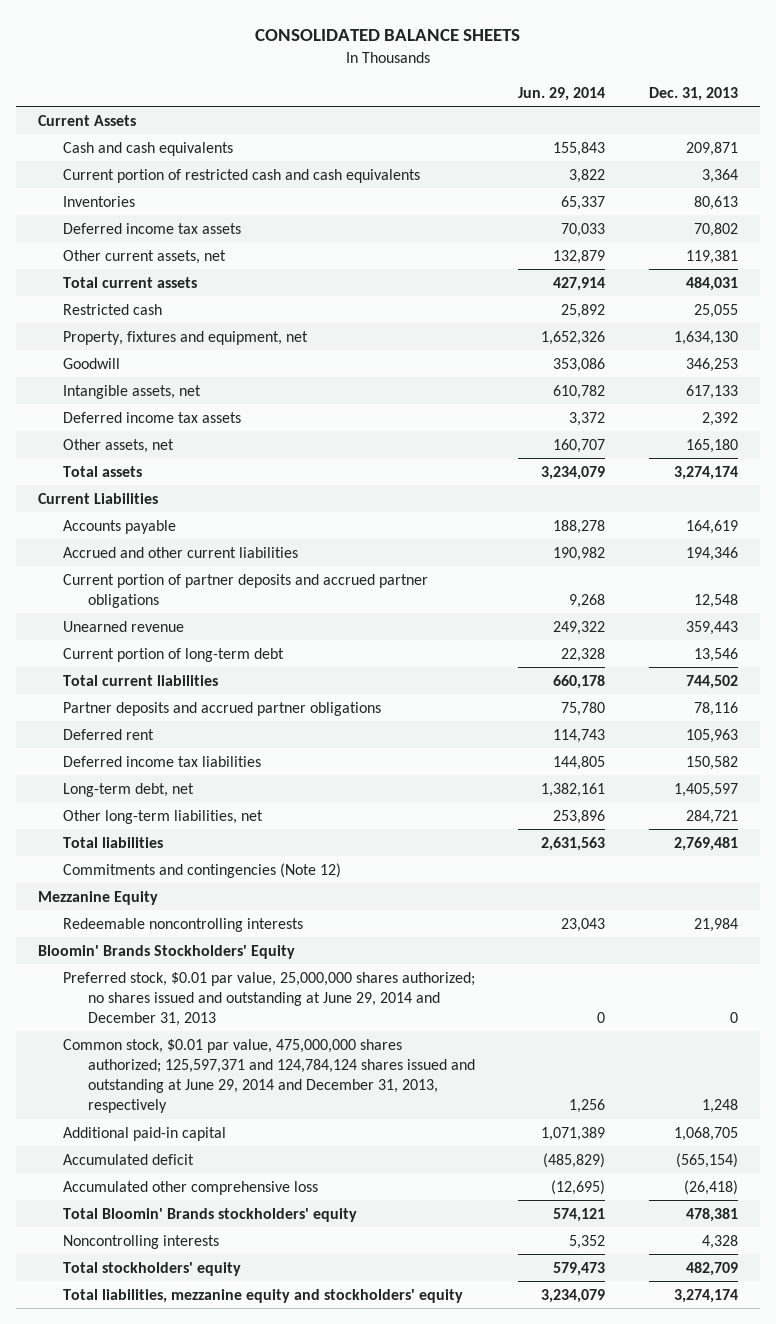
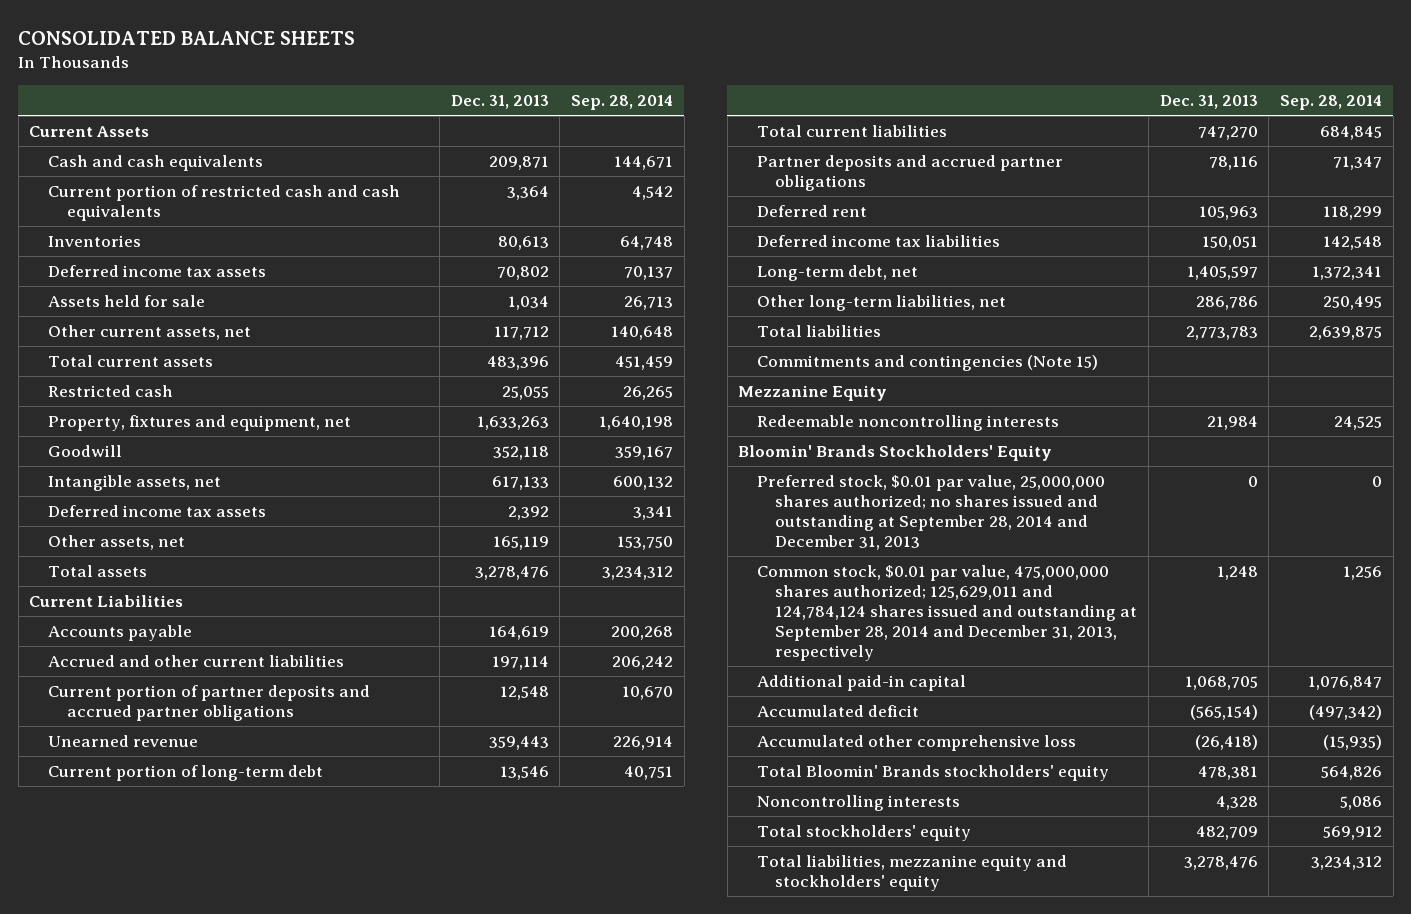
[518,86,606,101] Jun. 29, 2014 -> none
none -> [571,94,674,110] Sep. 28, 2014
none -> [47,294,205,307] Assets held for sale
[685,249,738,264] 119,381 -> [493,325,549,340] 117,712
[685,276,738,291] 484,031 -> [486,355,549,370] 483,396
[673,330,738,345] 1,634,130 -> [476,415,549,430] 1,633,263
[685,357,738,372] 346,253 -> [492,445,549,460] 352,118
[685,438,738,453] 165,180 -> [492,535,549,550] 165,119
[673,465,738,480] 3,274,174 -> [474,565,549,580] 3,278,476
[685,546,738,561] 194,346 -> [491,655,549,670] 197,114
[685,674,738,689] 744,502 -> [1197,125,1258,140] 747,270
[685,755,738,770] 150,582 -> [1201,235,1258,250] 150,051
[685,809,738,824] 284,721 -> [1195,295,1258,310] 286,786
[673,836,738,851] 2,769,481 -> [1185,325,1258,340] 2,773,783
[62,862,341,878] Commitments and contingencies (Note 12) -> [756,354,1098,371] Commitments and contingencies (Note 15)
[62,971,475,1027] Preferred stock, $0.01 par value, 25,000,000 shares authorized; no shares issued and outstanding at June 29, 2014 and December 31, 2013 -> [756,474,1105,551] Preferred stock, $0.01 par value, 25,000,000 shares authorized; no shares issued and outstanding at September 28, 2014 and December 31, 2013
[62,1038,475,1114] Common stock, $0.01 par value, 475,000,000 shares authorized; 125,597,371 and 124,784,124 shares issued and outstanding at June 29, 2014 and December 31, 2013, respectively -> [756,564,1138,662] Common stock, $0.01 par value, 475,000,000 shares authorized; 125,629,011 and 124,784,124 shares issued and outstanding at September 28, 2014 and December 31, 2013, respectively
[673,1288,738,1303] 3,274,174 -> [1183,855,1258,870] 3,278,476

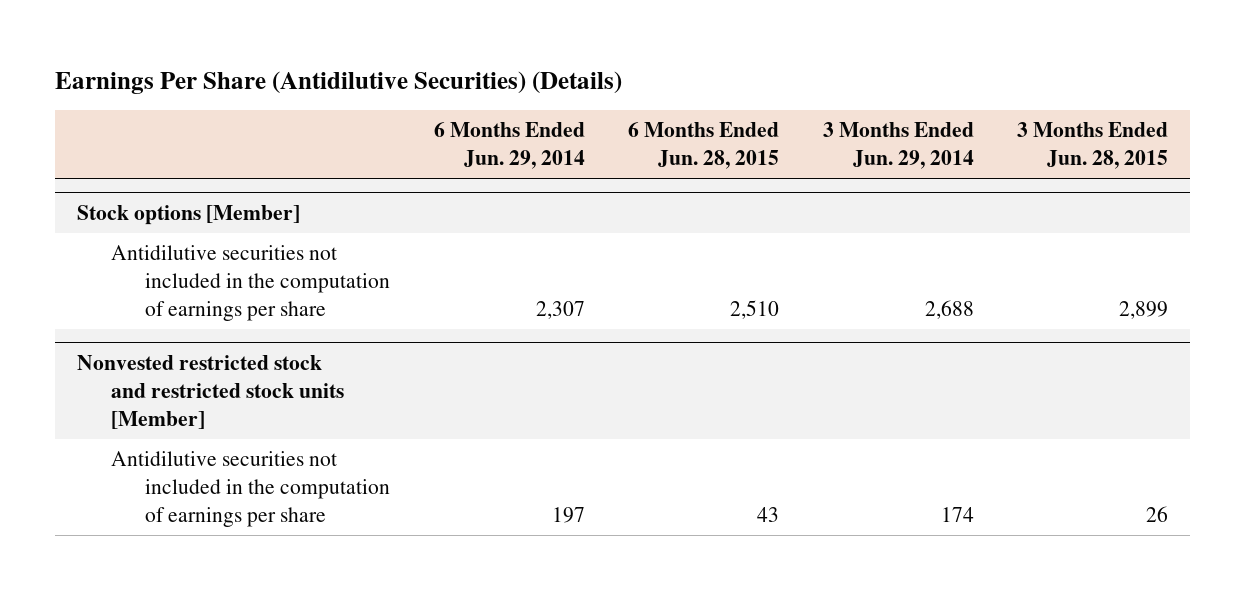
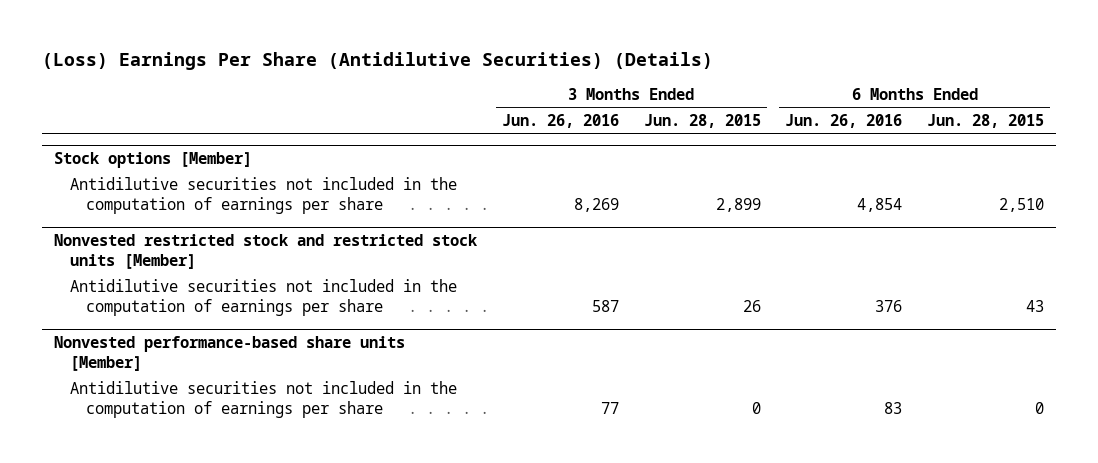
[54,70,622,94] Earnings Per Share (Antidilutive Securities) (Details) -> [41,51,713,70] (Loss) Earnings Per Share (Antidilutive Securities) (Details)
[433,122,585,170] 6 Months Ended Jun. 29, 2014 -> none
[822,122,974,170] 3 Months Ended Jun. 29, 2014 -> none
none -> [501,114,619,129] Jun. 26, 2016
none -> [785,114,903,129] Jun. 26, 2016
none -> [54,335,406,371] Nonvested performance-based share units [Member]
none -> [69,380,457,418] Antidilutive securities not included in the computation of earnings per share

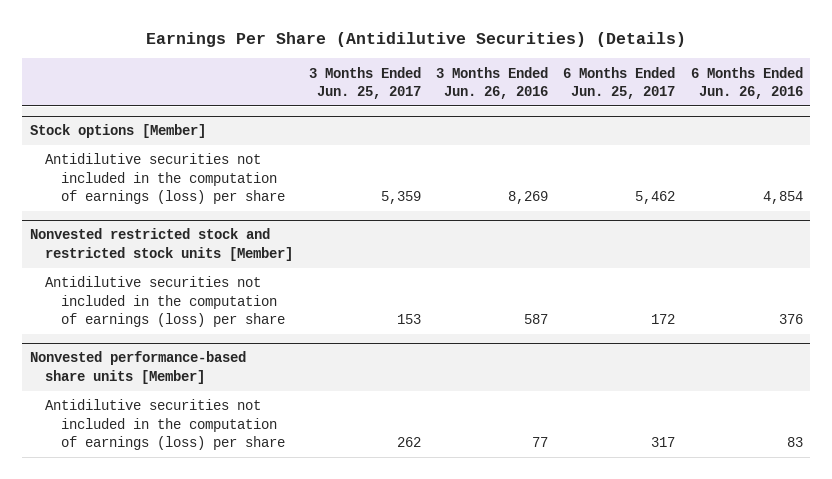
[41,51,713,70] (Loss) Earnings Per Share (Antidilutive Securities) (Details) -> [146,32,687,48] Earnings Per Share (Antidilutive Securities) (Details)
[643,114,761,129] Jun. 28, 2015 -> none
[926,114,1044,129] Jun. 28, 2015 -> none
none -> [308,66,421,99] 3 Months Ended Jun. 25, 2017
none -> [563,66,676,99] 6 Months Ended Jun. 25, 2017
[69,176,457,214] Antidilutive securities not included in the computation of earnings per share -> [45,153,286,204] Antidilutive securities not included in the computation of earnings (loss) per share
[69,278,457,316] Antidilutive securities not included in the computation of earnings per share -> [45,276,286,327] Antidilutive securities not included in the computation of earnings (loss) per share
[69,380,457,418] Antidilutive securities not included in the computation of earnings per share -> [45,399,286,450] Antidilutive securities not included in the computation of earnings (loss) per share

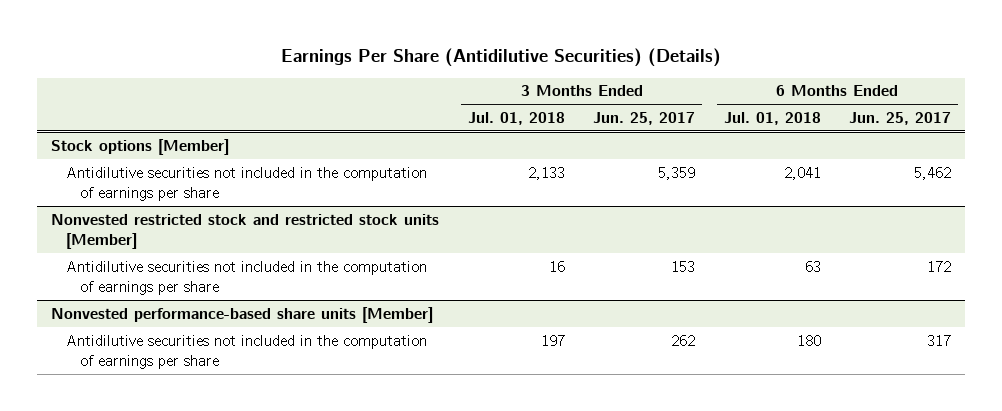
[435,66,548,99] 3 Months Ended Jun. 26, 2016 -> none
[690,66,803,99] 6 Months Ended Jun. 26, 2016 -> none
none -> [467,112,565,126] Jul. 01, 2018
none -> [723,112,821,126] Jul. 01, 2018
[45,153,286,204] Antidilutive securities not included in the computation of earnings (loss) per share -> [65,166,427,202] Antidilutive securities not included in the computation of earnings per share
[45,276,286,327] Antidilutive securities not included in the computation of earnings (loss) per share -> [65,260,427,296] Antidilutive securities not included in the computation of earnings per share
[45,399,286,450] Antidilutive securities not included in the computation of earnings (loss) per share -> [65,334,427,370] Antidilutive securities not included in the computation of earnings per share

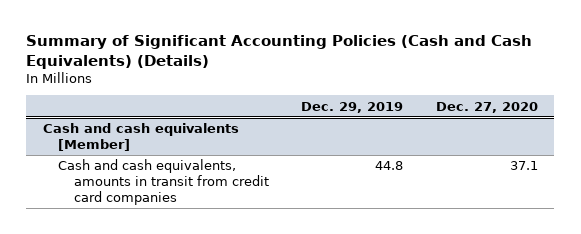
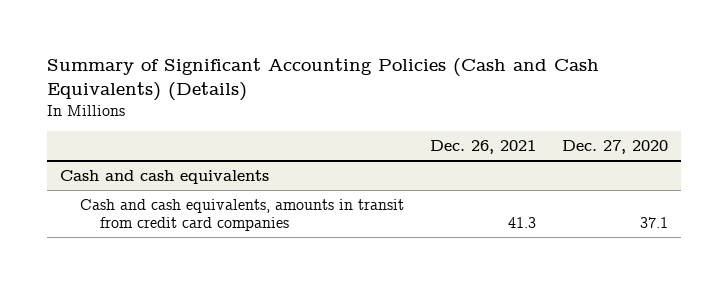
[301,101,404,113] Dec. 29, 2019 -> none
none -> [429,140,536,155] Dec. 26, 2021
[42,123,239,152] Cash and cash equivalents [Member] -> [59,169,269,184] Cash and cash equivalents

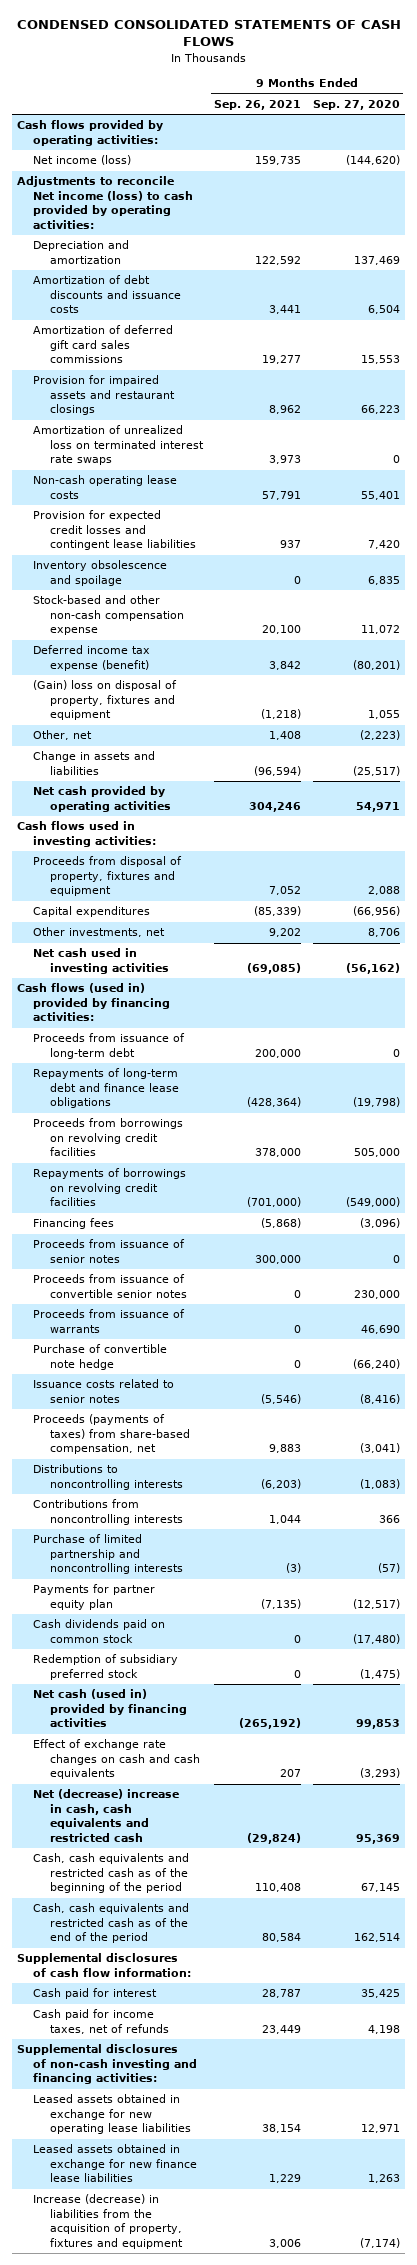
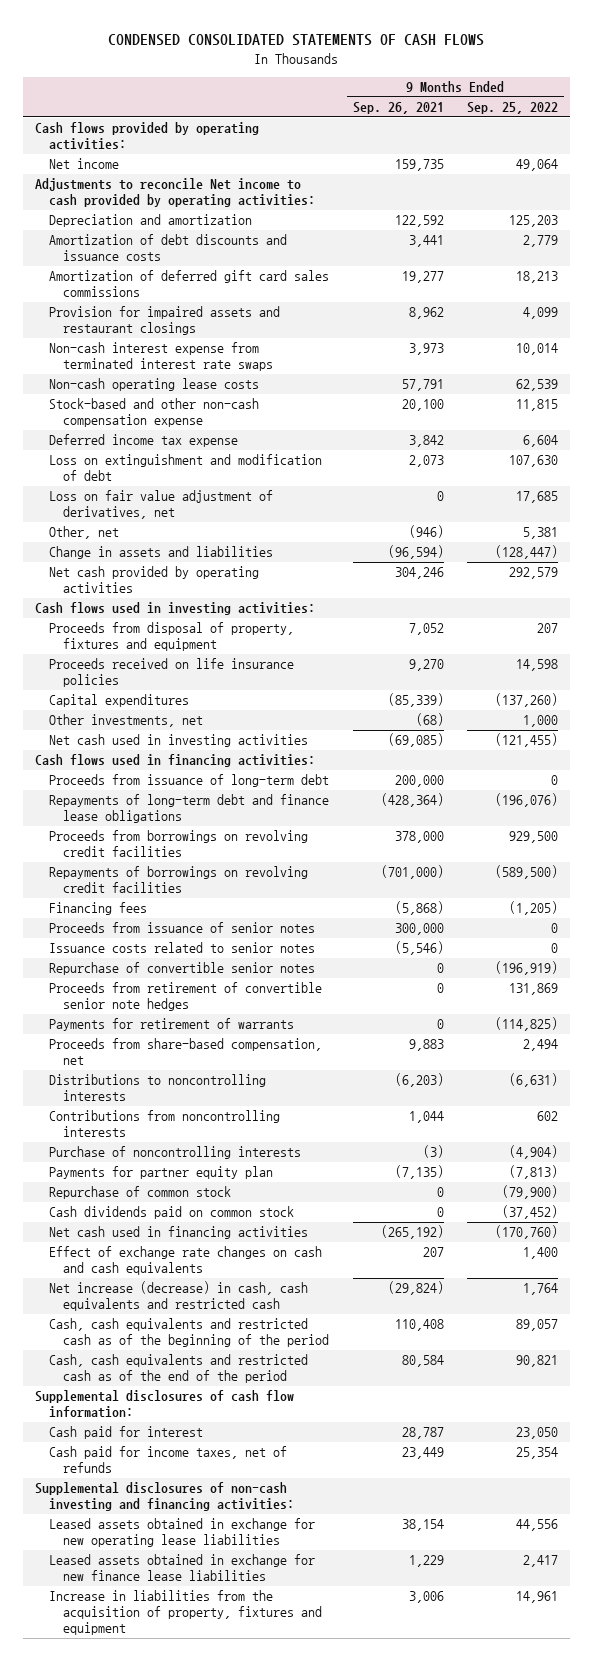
[312,100,400,111] Sep. 27, 2020 -> none
none -> [467,102,559,115] Sep. 25, 2022
[33,155,132,166] Net income (loss) -> [48,158,119,170] Net income
[17,176,194,229] Adjustments to reconcile Net income (loss) to cash provided by operating activities: -> [34,178,315,208] Adjustments to reconcile Net income to cash provided by operating activities:
[33,425,204,466] Amortization of unrealized loss on terminated interest rate swaps -> [48,342,274,372] Non-cash interest expense from terminated interest rate swaps
[33,510,196,551] Provision for expected credit losses and contingent lease liabilities -> none
[33,560,168,586] Inventory obsolescence and spoilage -> none
[33,680,178,721] (Gain) loss on disposal of property, fixtures and equipment -> none
[33,645,151,671] Deferred income tax expense (benefit) -> [48,434,238,448] Deferred income tax expense
none -> [48,454,322,482] Loss on extinguishment and modification of debt
none -> [48,490,273,520] Loss on fair value adjustment of derivatives, net
[269,731,302,741] 1,408 -> [408,525,444,539] (946)
none -> [48,658,294,688] Proceeds received on life insurance policies
[269,928,302,938] 9,202 -> [415,713,444,727] (68)
[17,983,171,1022] Cash flows (used in) provided by financing activities: -> [34,754,315,768] Cash flows used in financing activities:
[33,1274,187,1298] Proceeds from issuance of convertible senior notes -> none
[33,1309,186,1333] Proceeds from issuance of warrants -> none
[33,1344,168,1370] Purchase of convertible note hedge -> none
none -> [48,962,315,976] Repurchase of convertible senior notes
none -> [48,982,322,1012] Proceeds from retirement of convertible senior note hedges
none -> [48,1018,294,1032] Payments for retirement of warrants
[33,1414,190,1455] Proceeds (payments of taxes) from share-based compensation, net -> [48,1038,322,1066] Proceeds from share-based compensation, net
[33,1534,183,1575] Purchase of limited partnership and noncontrolling interests -> [48,1146,301,1160] Purchase of noncontrolling interests
none -> [48,1186,231,1200] Repurchase of common stock
[33,1654,179,1680] Redemption of subsidiary preferred stock -> none
[33,1689,187,1728] Net cash (used in) provided by financing activities -> [48,1226,308,1240] Net cash used in financing activities
[33,1789,180,1842] Net (decrease) increase in cash, cash equivalents and restricted cash -> [48,1281,308,1312] Net increase (decrease) in cash, cash equivalents and restricted cash
[33,2194,183,2249] Increase (decrease) in liabilities from the acquisition of property, fixtures and equipment -> [48,1590,323,1636] Increase in liabilities from the acquisition of property, fixtures and equipment

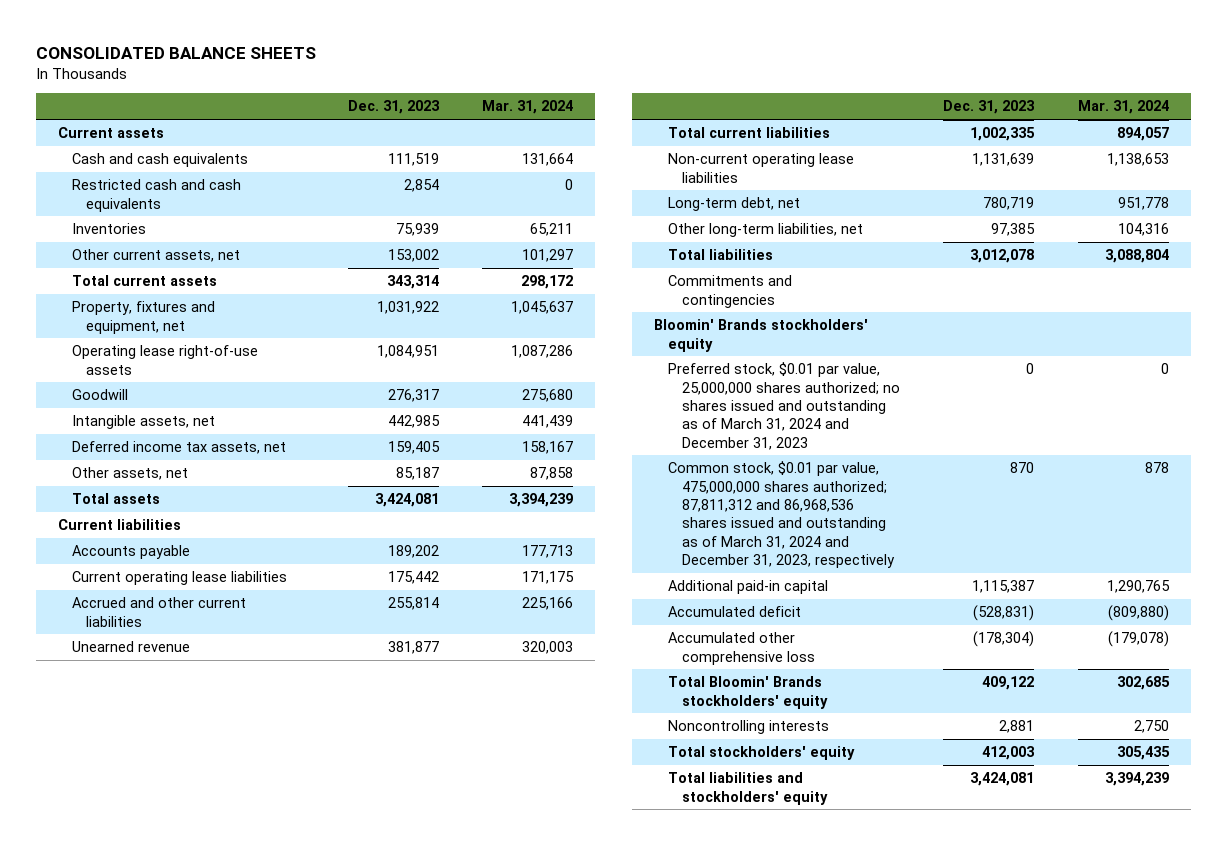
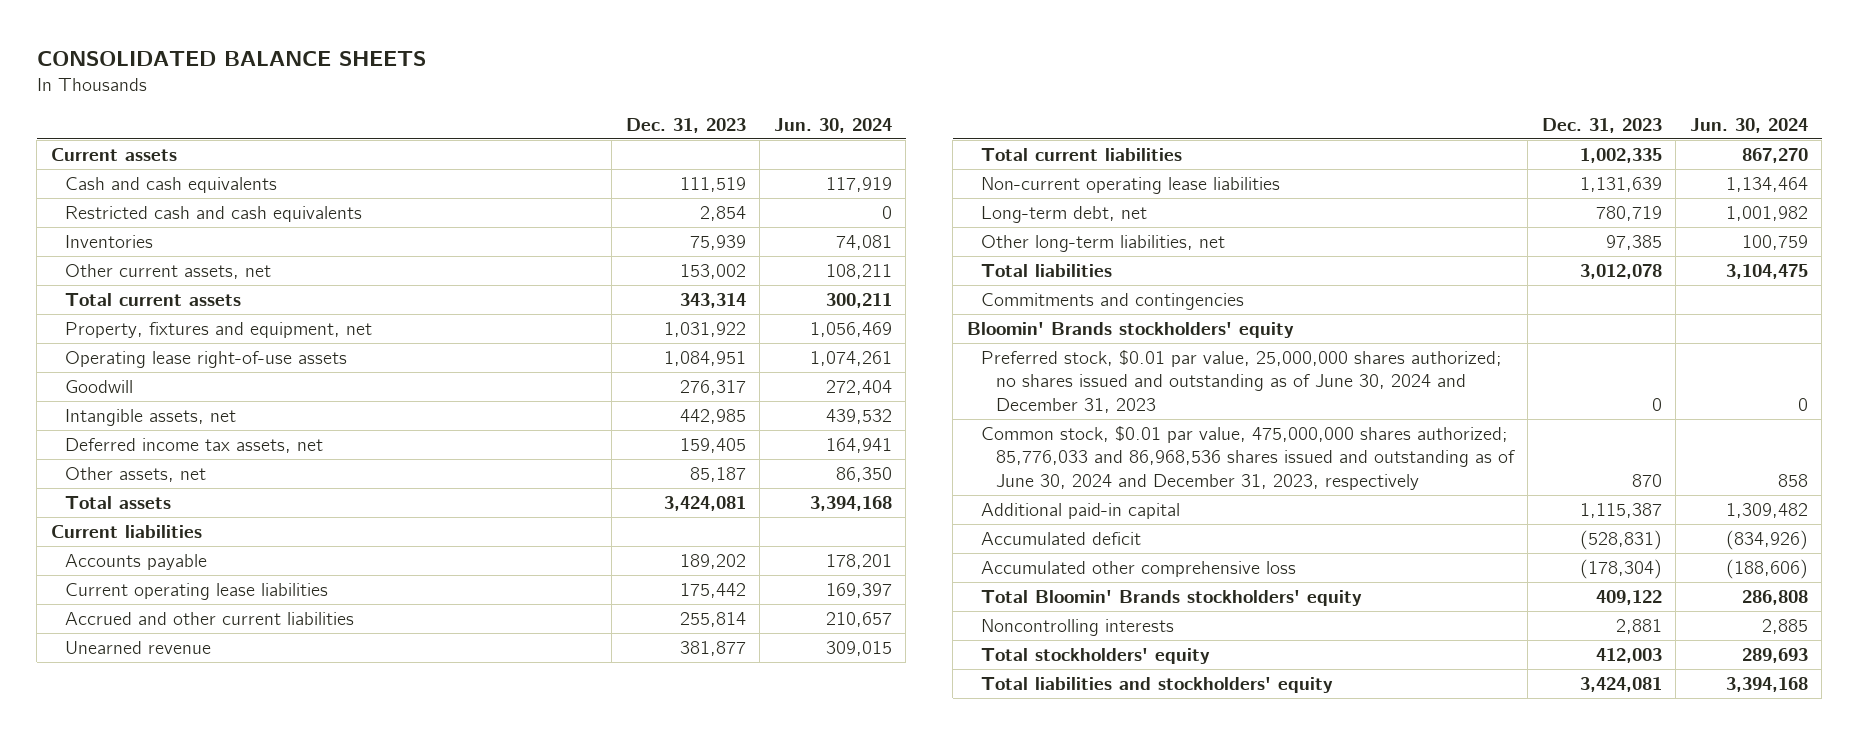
[482,100,574,115] Mar. 31, 2024 -> none
none -> [773,117,892,133] Jun. 30, 2024
[667,362,900,450] Preferred stock, $0.01 par value, 25,000,000 shares authorized; no shares issued and outstanding as of March 31, 2024 and December 31, 2023 -> [981,349,1503,413] Preferred stock, $0.01 par value, 25,000,000 shares authorized; no shares issued and outstanding as of June 30, 2024 and December 31, 2023
[667,461,895,569] Common stock, $0.01 par value, 475,000,000 shares authorized; 87,811,312 and 86,968,536 shares issued and outstanding as of March 31, 2024 and December 31, 2023, respectively -> [981,425,1515,490] Common stock, $0.01 par value, 475,000,000 shares authorized; 85,776,033 and 86,968,536 shares issued and outstanding as of June 30, 2024 and December 31, 2023, respectively

